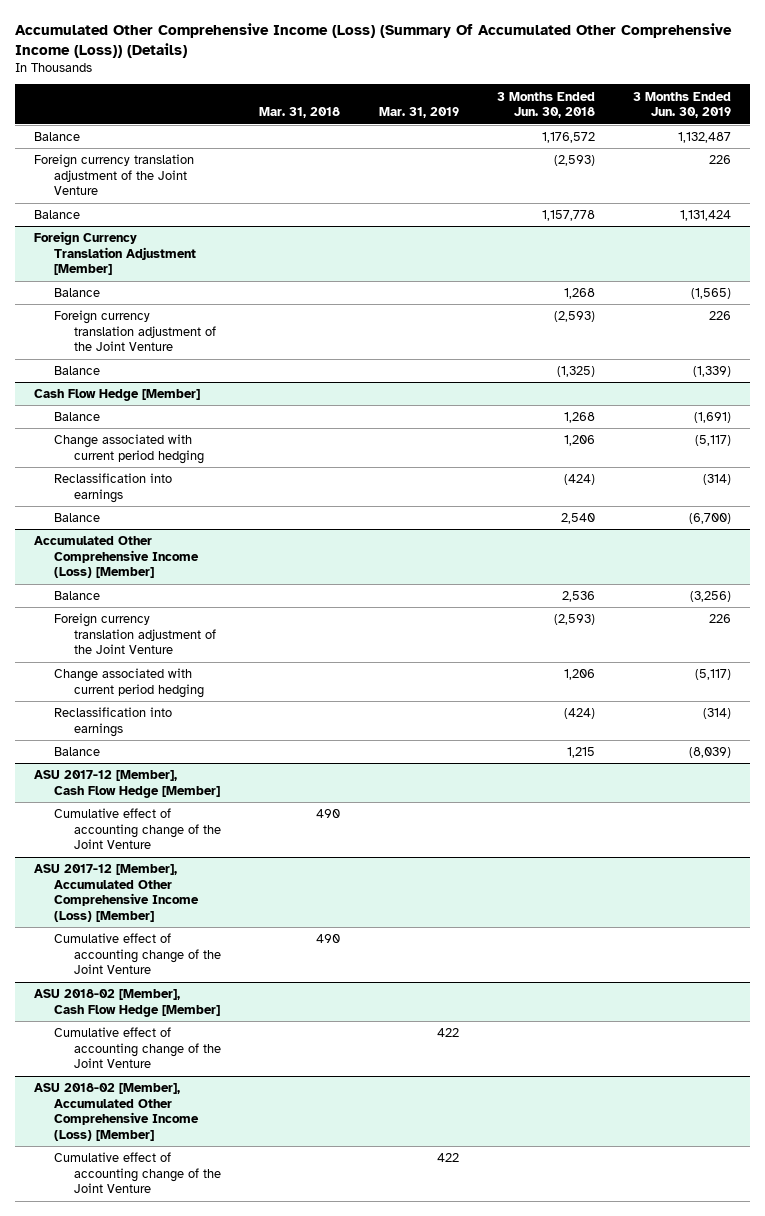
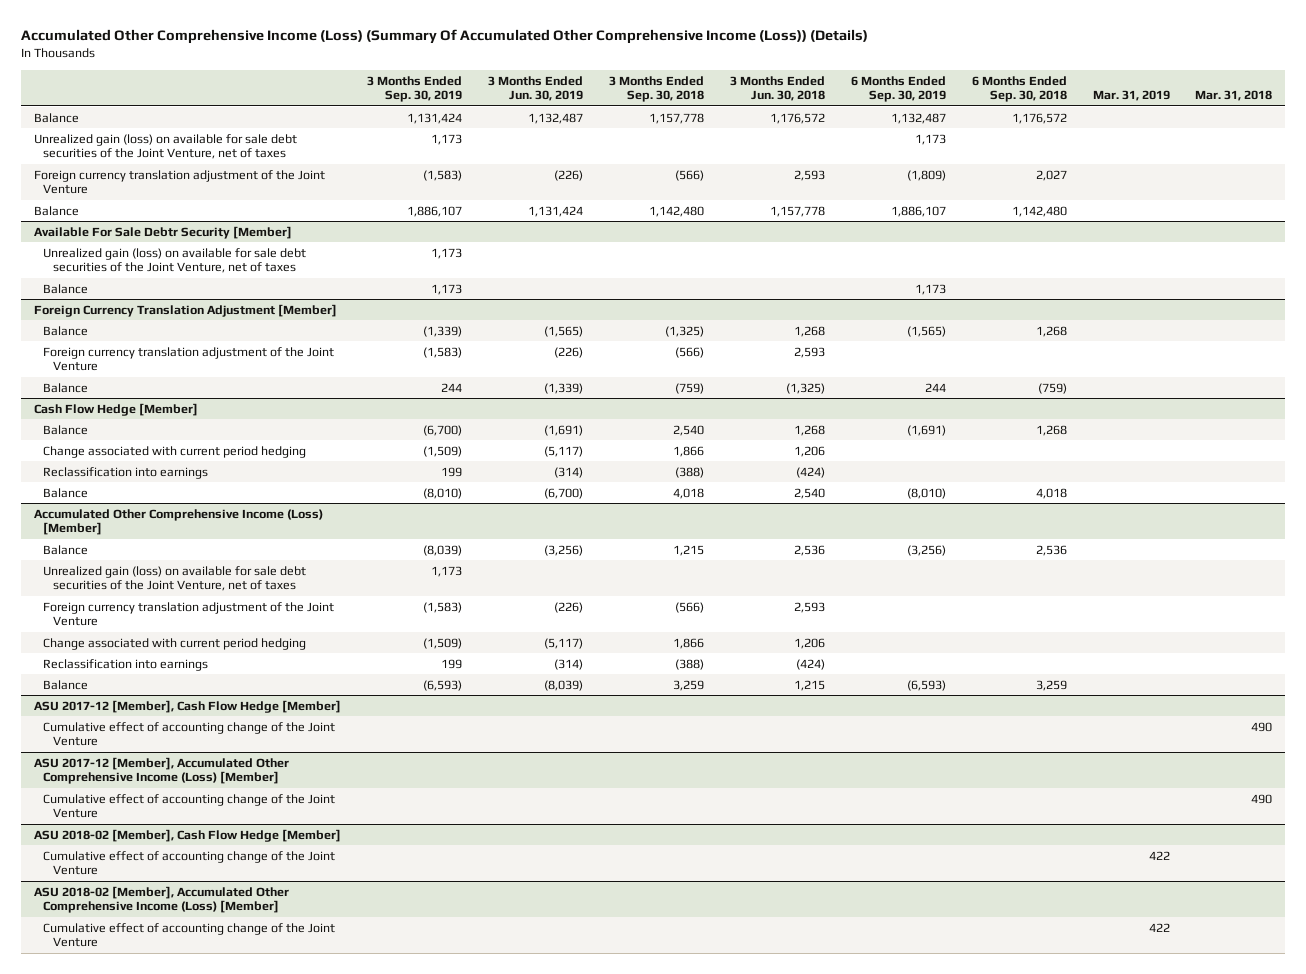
none -> [366,75,462,103] 3 Months Ended Sep. 30, 2019
none -> [608,75,704,103] 3 Months Ended Sep. 30, 2018
none -> [850,75,946,103] 6 Months Ended Sep. 30, 2019
none -> [971,75,1067,103] 6 Months Ended Sep. 30, 2018
none -> [33,133,297,160] Unrealized gain (loss) on available for sale debt securities of the Joint Venture, net of taxes
[553,155,595,167] (2,593) -> [793,169,825,181] 2,593
[708,155,731,165] 226 -> [553,169,583,181] (226)
none -> [33,225,292,239] Available For Sale Debtr Security [Member]
none -> [43,247,307,274] Unrealized gain (loss) on available for sale debt securities of the Joint Venture, net of taxes
none -> [43,283,89,294] Balance
[553,311,595,323] (2,593) -> [793,346,825,358] 2,593
[708,311,731,321] 226 -> [553,346,583,358] (226)
none -> [43,565,307,592] Unrealized gain (loss) on available for sale debt securities of the Joint Venture, net of taxes
[553,614,595,626] (2,593) -> [793,601,825,613] 2,593
[708,614,731,624] 226 -> [553,601,583,613] (226)

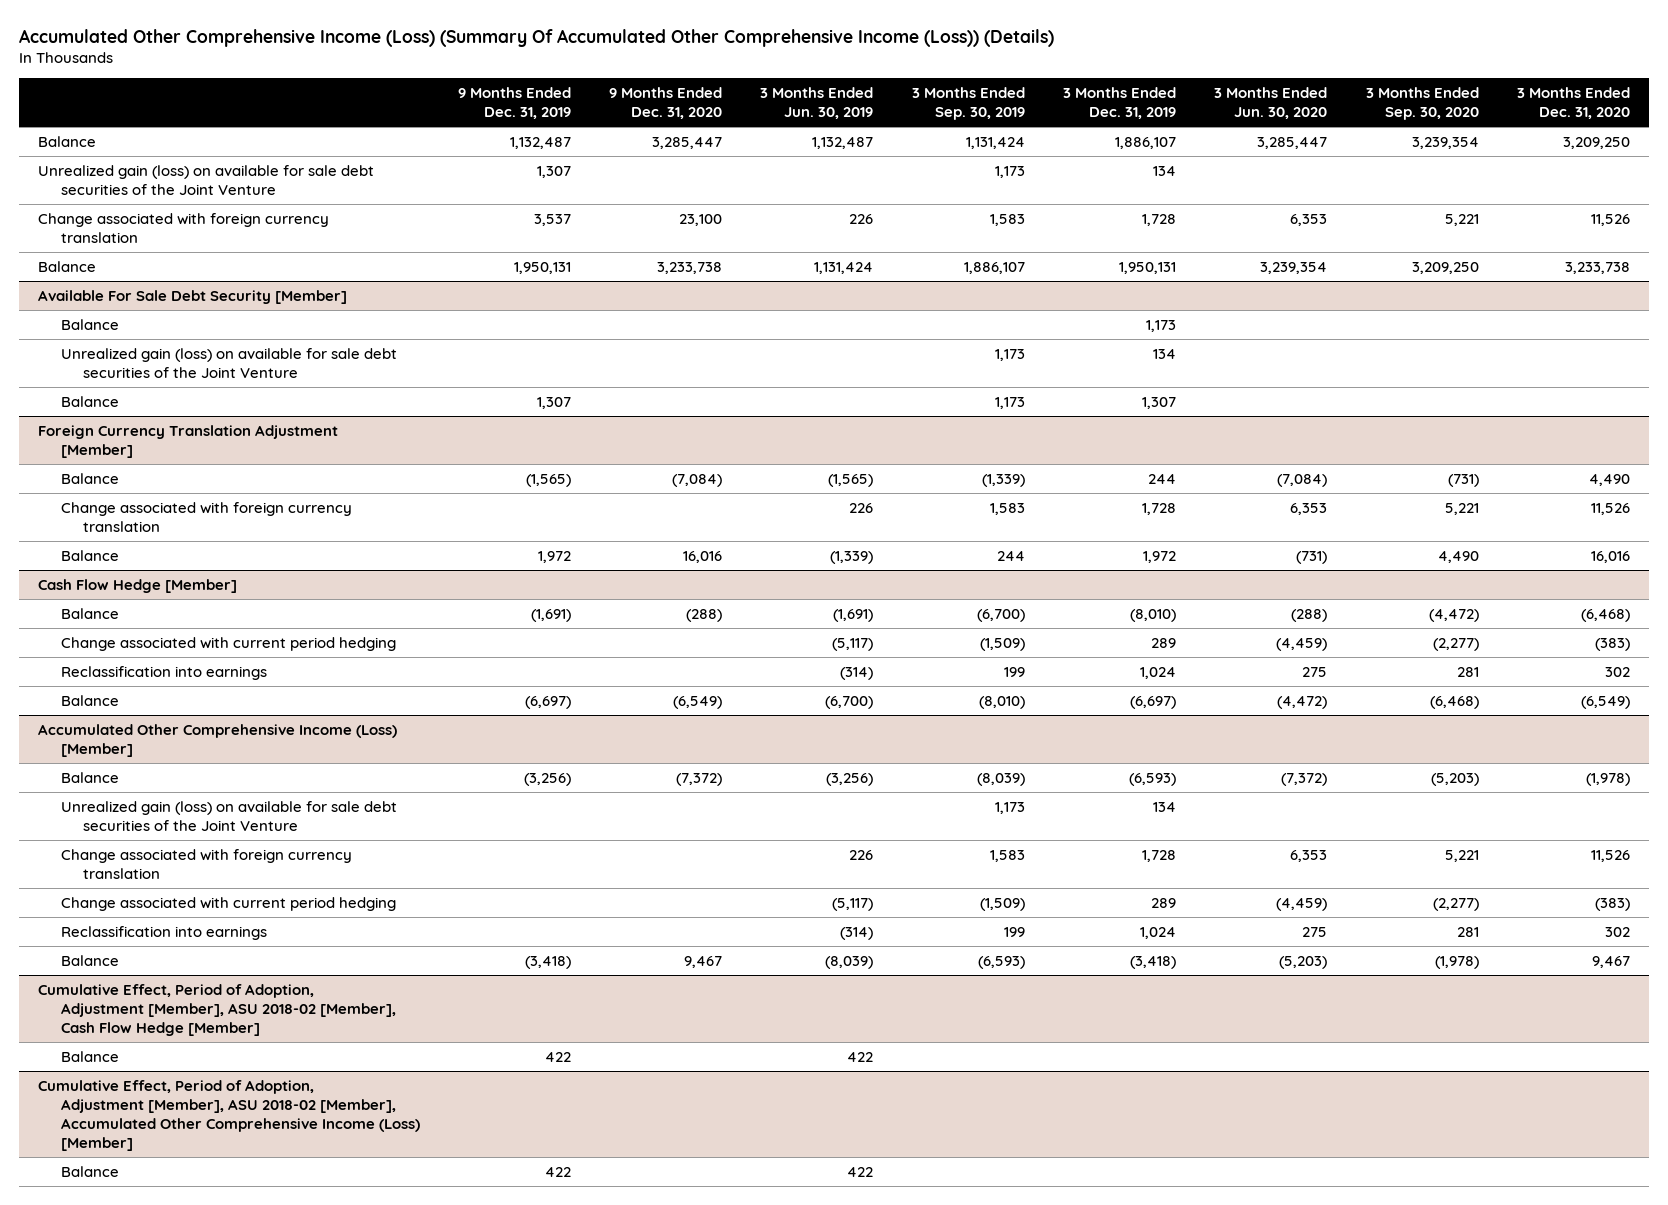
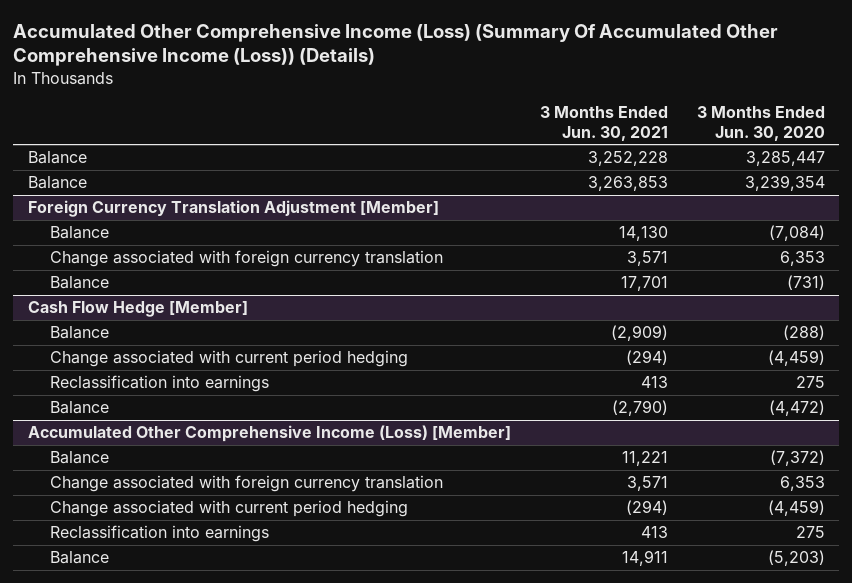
[457,87,571,120] 9 Months Ended Dec. 31, 2019 -> none
[609,87,723,120] 9 Months Ended Dec. 31, 2020 -> none
[760,87,874,120] 3 Months Ended Jun. 30, 2019 -> none
[911,87,1025,121] 3 Months Ended Sep. 30, 2019 -> none
[1063,87,1177,120] 3 Months Ended Dec. 31, 2019 -> none
[1365,87,1479,121] 3 Months Ended Sep. 30, 2020 -> none
[1516,87,1630,120] 3 Months Ended Dec. 31, 2020 -> none
none -> [539,106,668,141] 3 Months Ended Jun. 30, 2021
[38,164,375,195] Unrealized gain (loss) on available for sale debt securities of the Joint Venture -> none
[38,212,330,243] Change associated with foreign currency translation -> none
[38,289,348,304] Available For Sale Debt Security [Member] -> none
[60,318,119,330] Balance -> none
[60,347,397,378] Unrealized gain (loss) on available for sale debt securities of the Joint Venture -> none
[60,395,119,407] Balance -> none
[60,800,397,831] Unrealized gain (loss) on available for sale debt securities of the Joint Venture -> none
[38,983,396,1036] Cumulative Effect, Period of Adoption, Adjustment [Member], ASU 2018-02 [Member], Cash Flow Hedge [Member] -> none
[60,1050,119,1062] Balance -> none
[38,1079,420,1151] Cumulative Effect, Period of Adoption, Adjustment [Member], ASU 2018-02 [Member], Accumulated Other Comprehensive Income (Loss) [Member] -> none
[60,1165,119,1177] Balance -> none

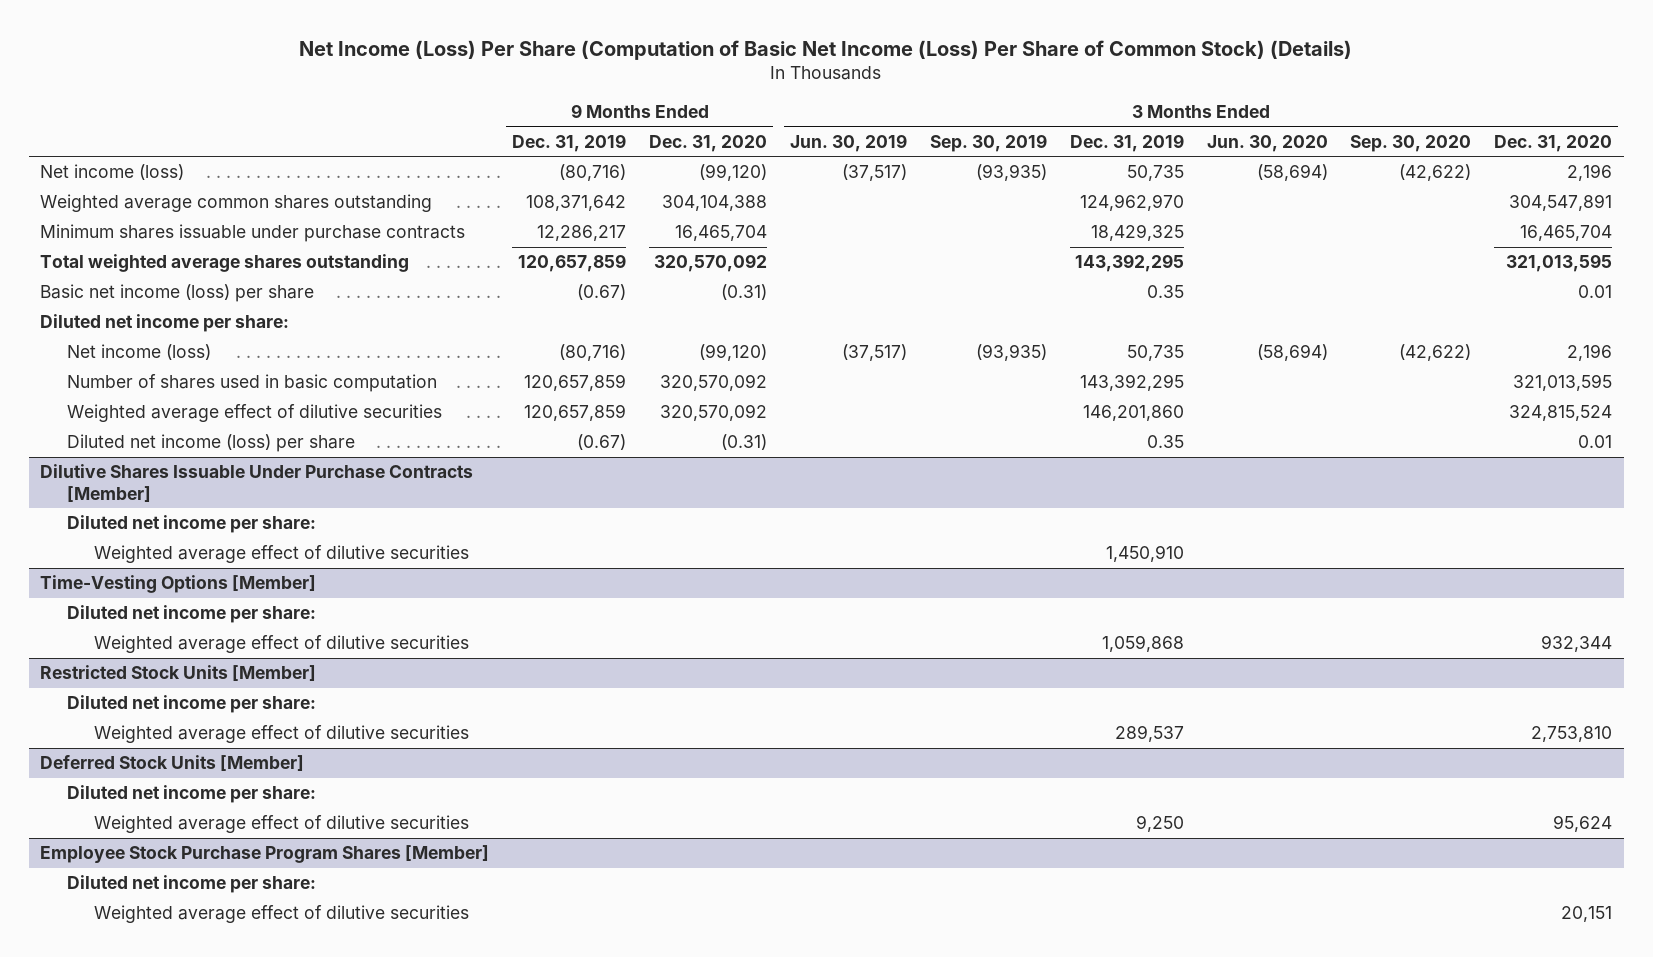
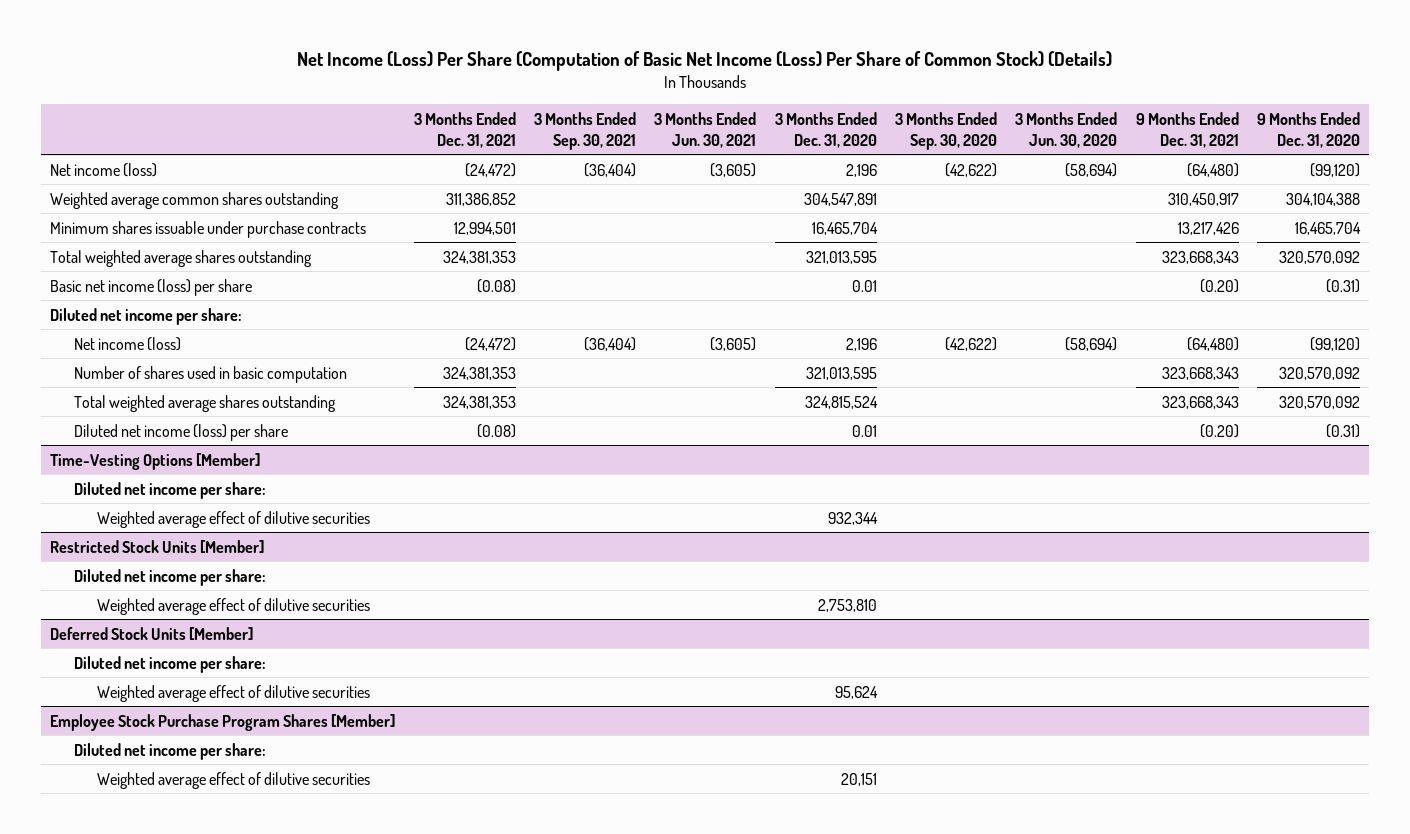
[512,133,627,152] Dec. 31, 2019 -> none
[789,133,907,152] Jun. 30, 2019 -> none
[929,133,1047,152] Sep. 30, 2019 -> none
[1069,133,1184,152] Dec. 31, 2019 -> none
none -> [413,111,516,148] 3 Months Ended Dec. 31, 2021
none -> [533,111,636,150] 3 Months Ended Sep. 30, 2021
none -> [654,111,757,148] 3 Months Ended Jun. 30, 2021
none -> [1135,111,1239,148] 9 Months Ended Dec. 31, 2021
[67,404,443,423] Weighted average effect of dilutive securities -> [73,394,336,412] Total weighted average shares outstanding
[40,464,474,502] Dilutive Shares Issuable Under Purchase Contracts [Member] -> none
[67,515,317,534] Diluted net income per share: -> none
[94,545,470,564] Weighted average effect of dilutive securities -> none

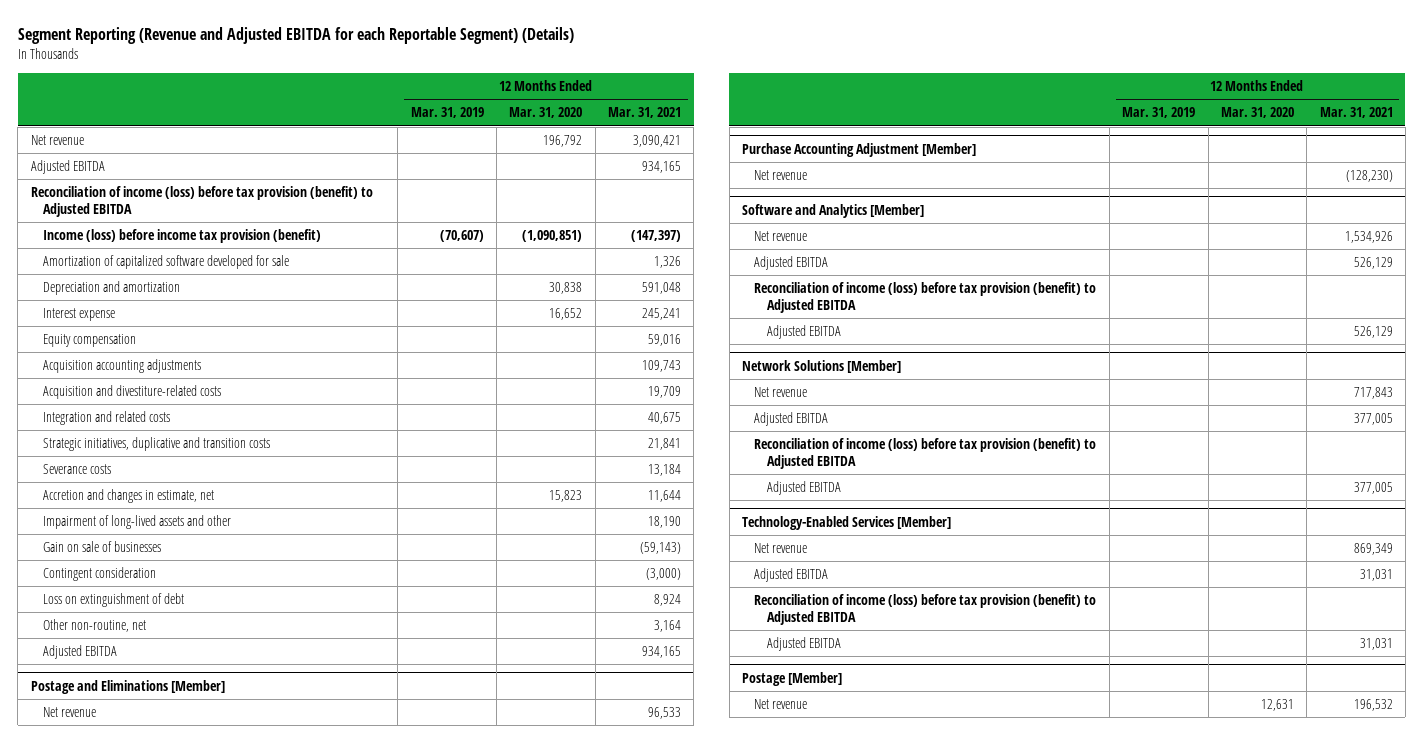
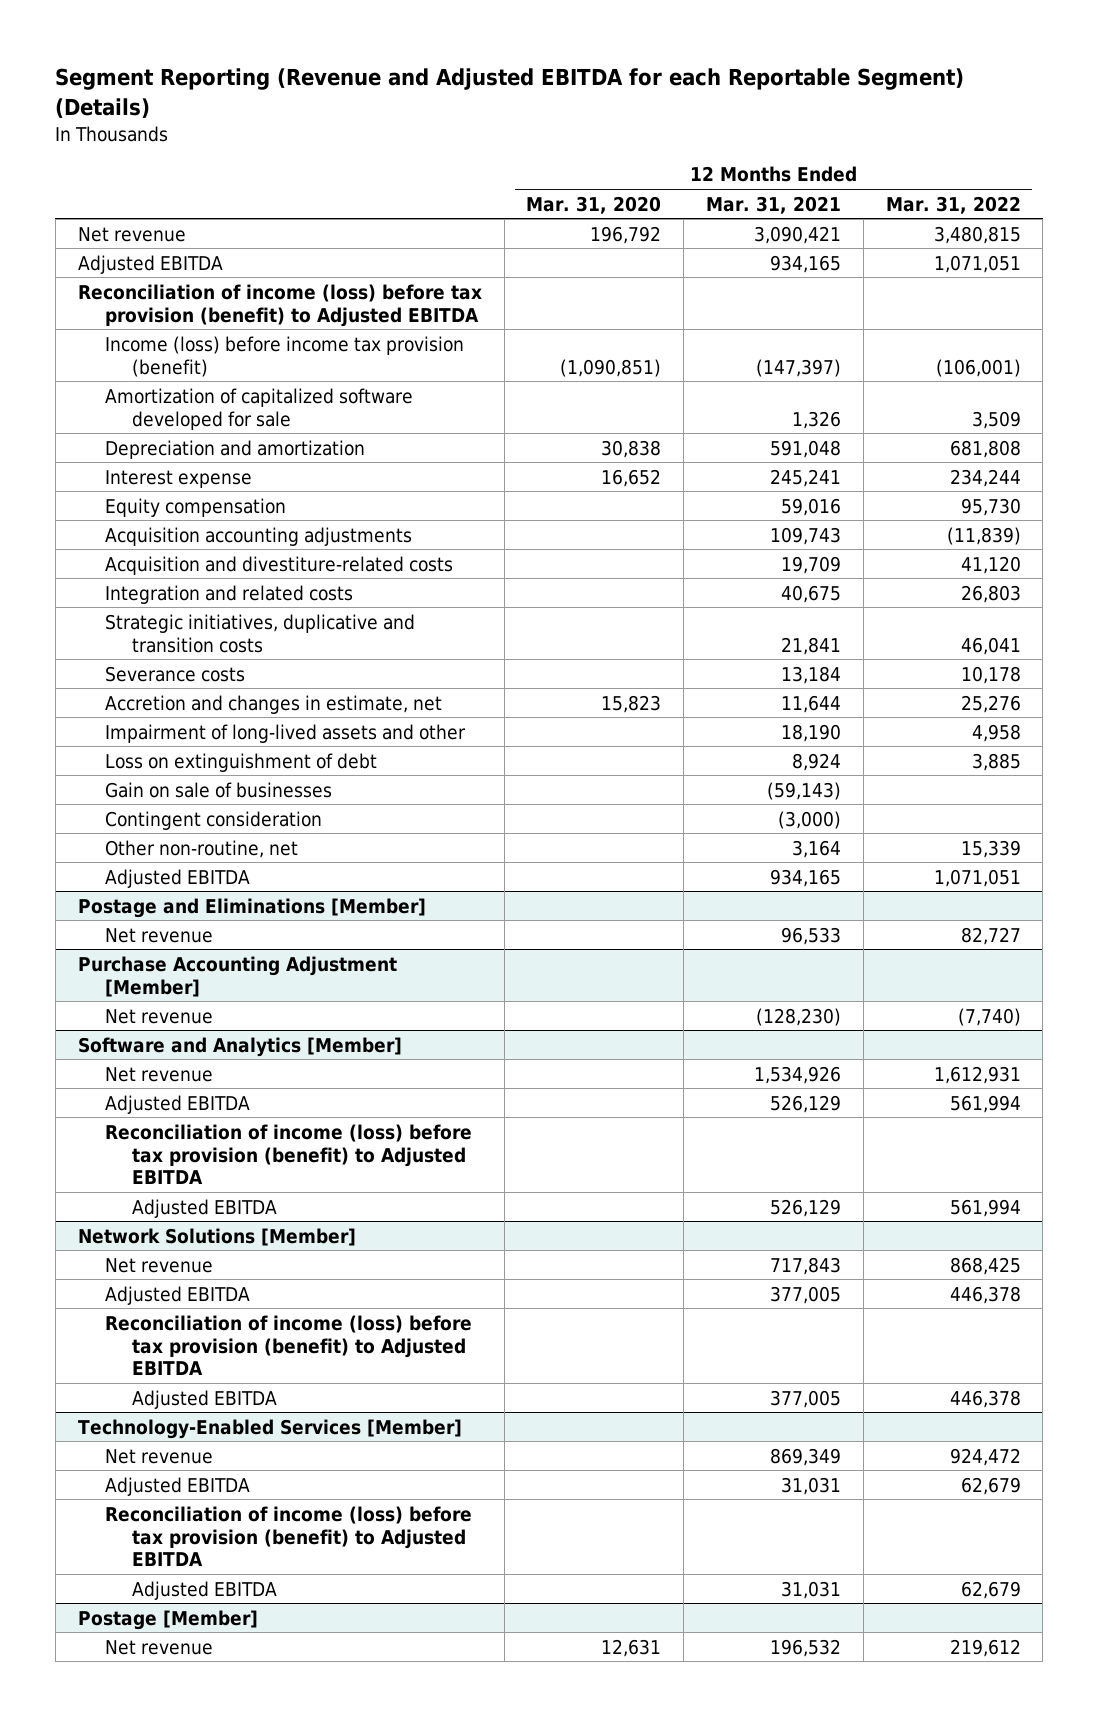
[410,107,484,119] Mar. 31, 2019 -> none
none -> [885,195,1021,214] Mar. 31, 2022
[42,593,184,608] Loss on extinguishment of debt -> [105,752,378,772] Loss on extinguishment of debt

